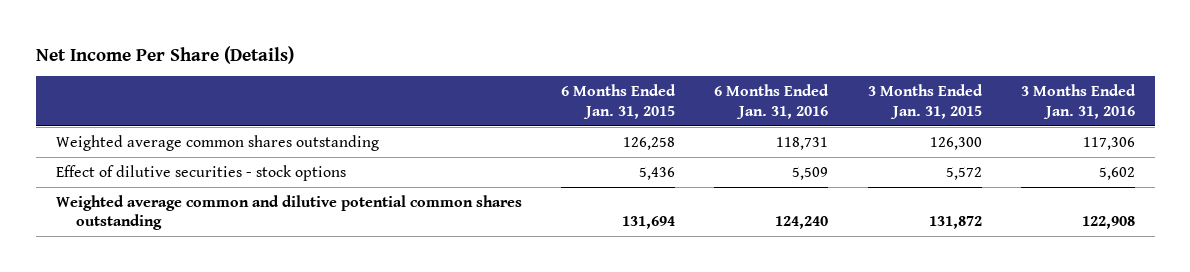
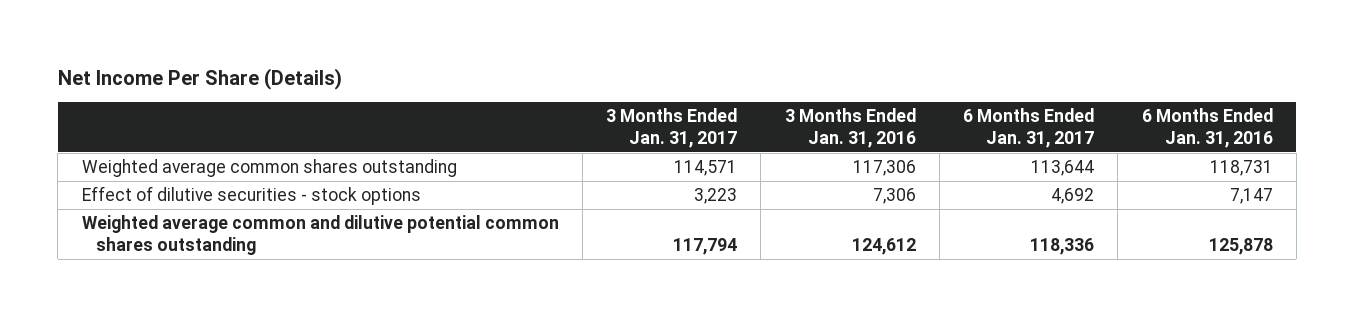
[560,84,676,119] 6 Months Ended Jan. 31, 2015 -> none
[867,84,983,119] 3 Months Ended Jan. 31, 2015 -> none
none -> [606,108,738,149] 3 Months Ended Jan. 31, 2017
none -> [963,108,1095,149] 6 Months Ended Jan. 31, 2017
[792,166,829,180] 5,509 -> [1229,187,1273,204] 7,147
[1098,166,1135,180] 5,602 -> [872,187,916,204] 7,306
[775,216,829,230] 124,240 -> [1208,237,1273,255] 125,878
[1081,216,1135,230] 122,908 -> [851,237,916,255] 124,612

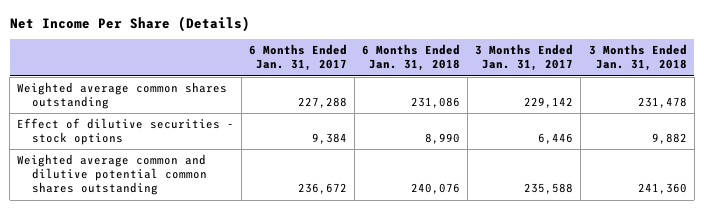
[784,108,916,149] 3 Months Ended Jan. 31, 2016 -> none
[1141,108,1273,149] 6 Months Ended Jan. 31, 2016 -> none
none -> [362,44,461,72] 6 Months Ended Jan. 31, 2018
none -> [588,44,687,72] 3 Months Ended Jan. 31, 2018
[674,159,738,176] 114,571 -> [524,97,574,109] 229,142
[1031,159,1095,176] 113,644 -> [298,97,348,109] 227,288
[694,187,738,204] 3,223 -> [538,133,574,145] 6,446
[1051,187,1095,204] 4,692 -> [312,133,348,145] 9,384
[673,237,738,255] 117,794 -> [524,183,574,195] 235,588
[1030,237,1095,255] 118,336 -> [298,183,348,195] 236,672

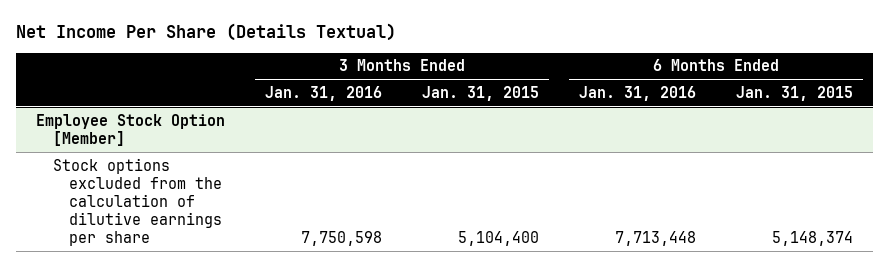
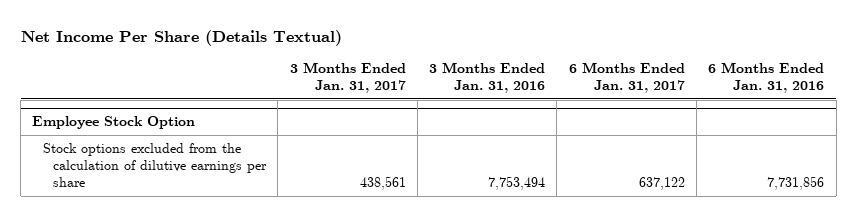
[422,85,540,101] Jan. 31, 2015 -> none
[736,85,854,101] Jan. 31, 2015 -> none
none -> [289,61,406,94] 3 Months Ended Jan. 31, 2017
none -> [568,61,685,94] 6 Months Ended Jan. 31, 2017
[35,113,225,146] Employee Stock Option [Member] -> [32,116,196,130] Employee Stock Option
[301,231,383,247] 7,750,598 -> [488,176,546,191] 7,753,494
[615,231,697,247] 7,713,448 -> [767,176,825,191] 7,731,856

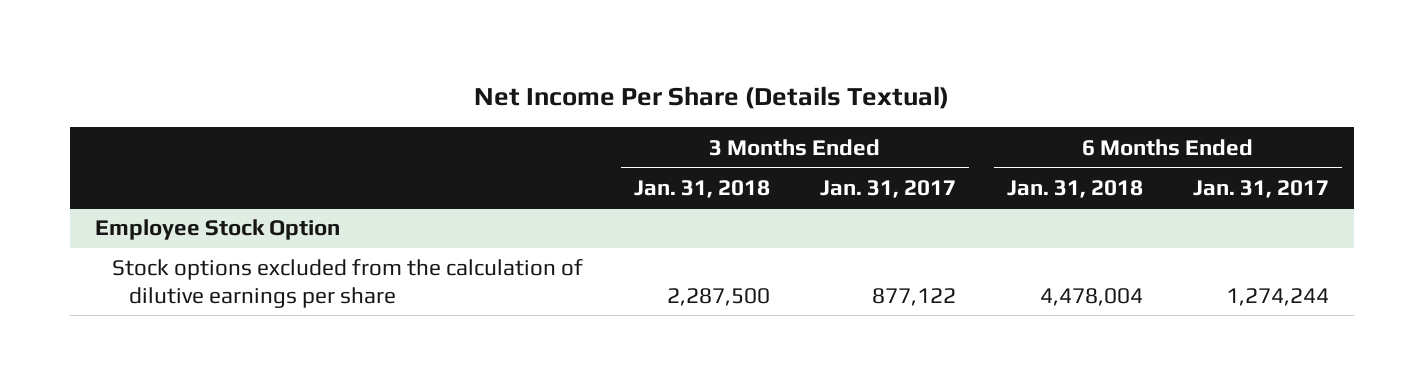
[429,61,546,94] 3 Months Ended Jan. 31, 2016 -> none
[708,61,825,94] 6 Months Ended Jan. 31, 2016 -> none
none -> [633,179,770,198] Jan. 31, 2018
none -> [1006,179,1143,198] Jan. 31, 2018
[359,176,406,191] 438,561 -> [872,287,957,306] 877,122
[638,177,685,191] 637,122 -> [1225,287,1329,306] 1,274,244

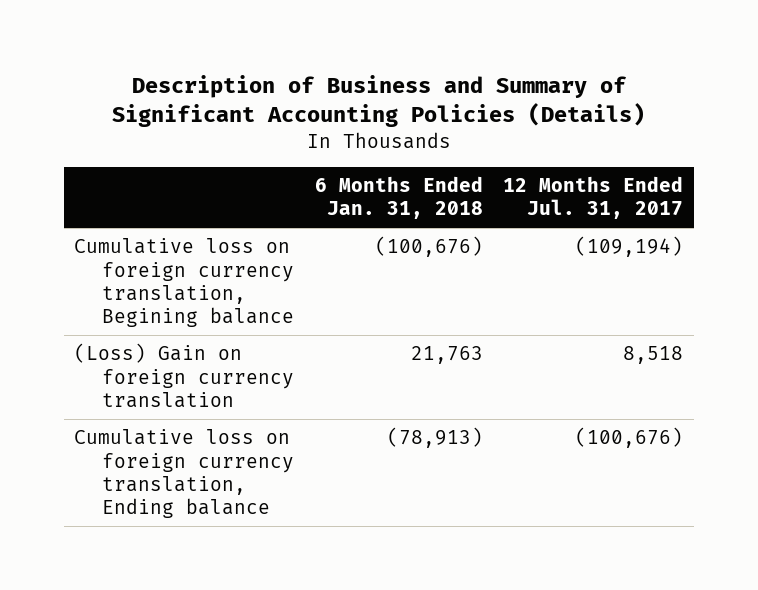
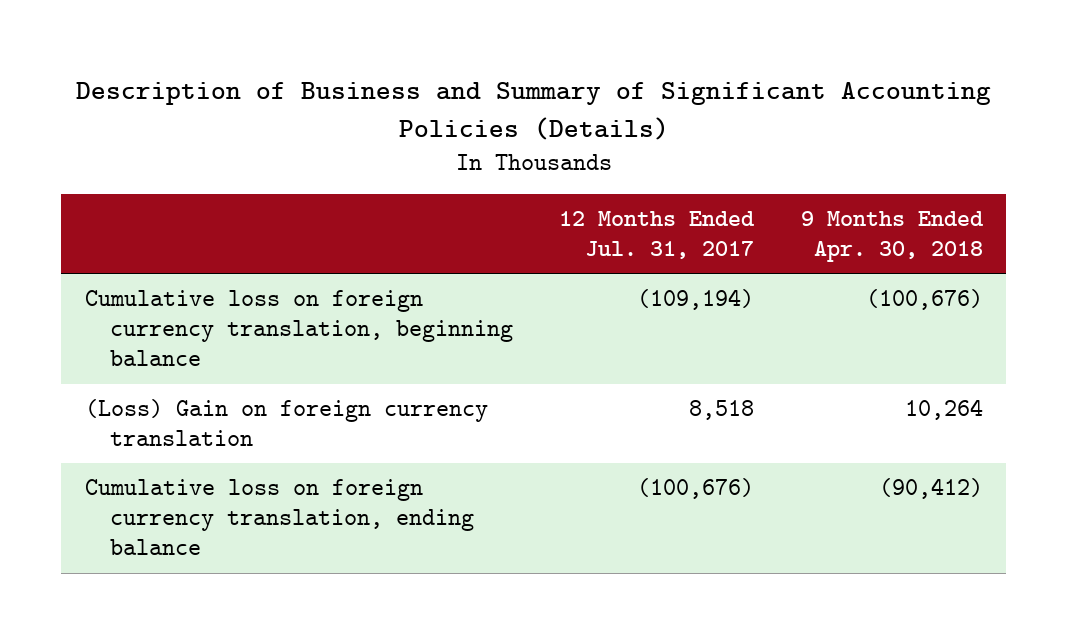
[314,175,483,220] 6 Months Ended Jan. 31, 2018 -> none
none -> [800,210,984,263] 9 Months Ended Apr. 30, 2018
[74,238,294,327] Cumulative loss on foreign currency translation, Begining balance -> [84,290,513,367] Cumulative loss on foreign currency translation, beginning balance
[74,429,294,518] Cumulative loss on foreign currency translation, Ending balance -> [84,479,474,556] Cumulative loss on foreign currency translation, ending balance

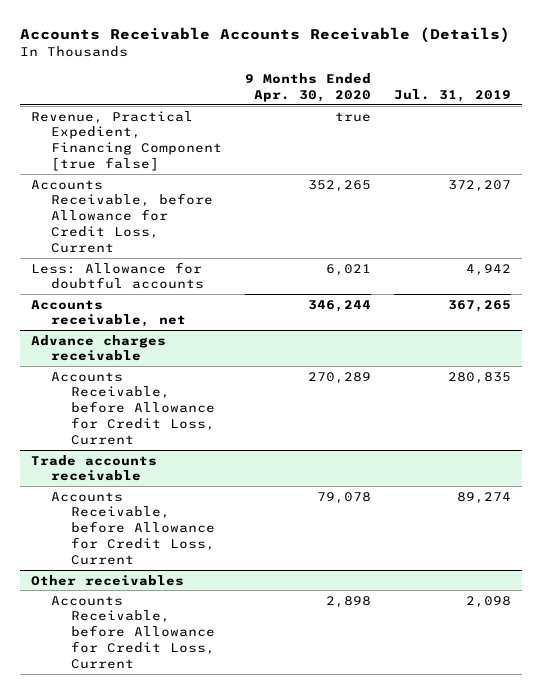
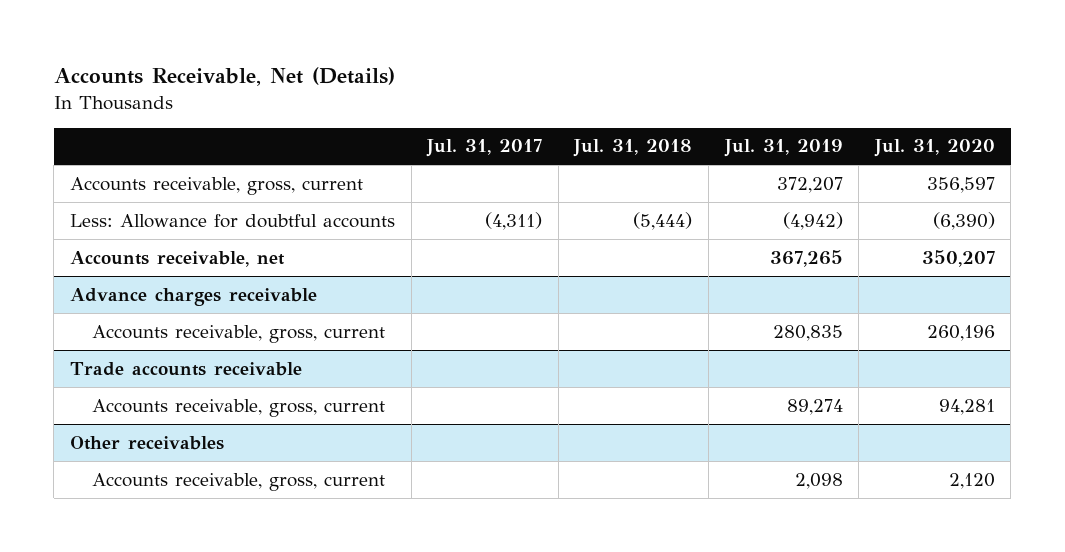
[19,27,510,44] Accounts Receivable Accounts Receivable (Details) -> [53,67,395,87] Accounts Receivable, Net (Details)
[244,72,371,102] 9 Months Ended Apr. 30, 2020 -> none
none -> [426,139,543,158] Jul. 31, 2017
none -> [573,139,693,158] Jul. 31, 2018
none -> [873,139,995,158] Jul. 31, 2020
[31,110,223,172] Revenue, Practical Expedient, Financing Component [true false] -> none
[31,179,214,253] Accounts Receivable, before Allowance for Credit Loss, Current -> [70,176,364,195] Accounts receivable, gross, current
[465,263,511,276] 4,942 -> [782,211,843,230] (4,942)
[51,371,215,445] Accounts Receivable, before Allowance for Credit Loss, Current -> [91,324,385,343] Accounts receivable, gross, current
[51,491,215,565] Accounts Receivable, before Allowance for Credit Loss, Current -> [91,398,385,417] Accounts receivable, gross, current
[51,595,215,669] Accounts Receivable, before Allowance for Credit Loss, Current -> [91,472,385,491] Accounts receivable, gross, current

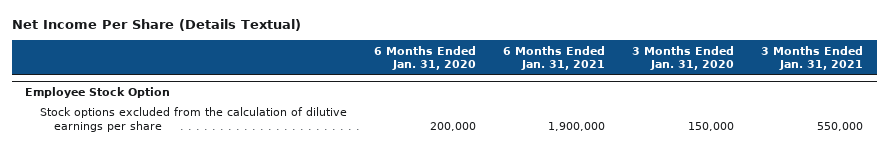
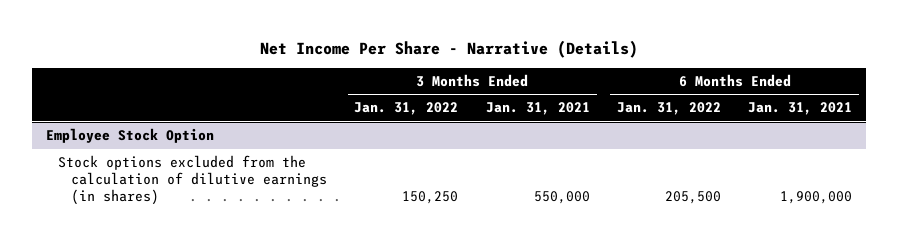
[11,19,301,32] Net Income Per Share (Details Textual) -> [260,39,639,58] Net Income Per Share - Narrative (Details)
[373,45,476,71] 6 Months Ended Jan. 31, 2020 -> none
[632,45,735,71] 3 Months Ended Jan. 31, 2020 -> none
none -> [354,102,459,116] Jan. 31, 2022
none -> [617,102,722,116] Jan. 31, 2022
[39,107,347,132] Stock options excluded from the calculation of dilutive earnings per share -> [58,155,328,206] Stock options excluded from the calculation of dilutive earnings (in shares)

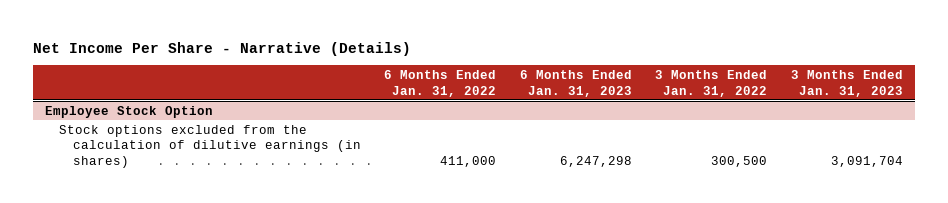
[485,102,590,116] Jan. 31, 2021 -> none
[748,102,853,116] Jan. 31, 2021 -> none
none -> [519,69,632,97] 6 Months Ended Jan. 31, 2023
none -> [790,69,903,97] 3 Months Ended Jan. 31, 2023
[402,191,459,205] 150,250 -> [711,155,768,167] 300,500
[665,191,722,205] 205,500 -> [440,155,497,167] 411,000

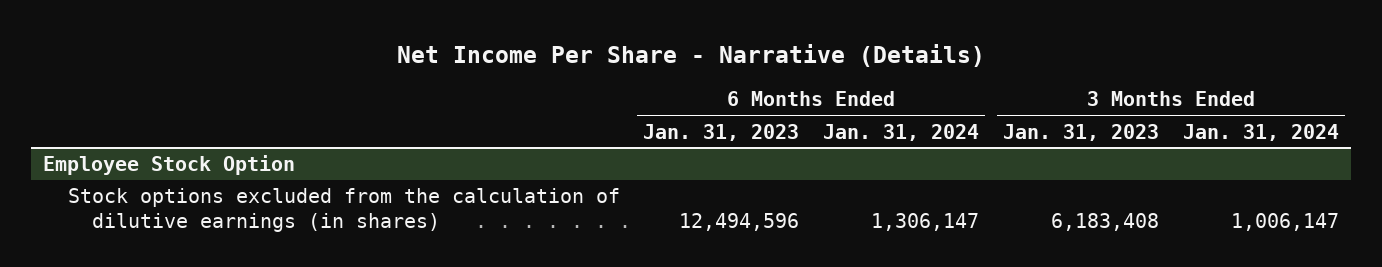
[384,69,497,97] 6 Months Ended Jan. 31, 2022 -> none
[655,69,768,97] 3 Months Ended Jan. 31, 2022 -> none
none -> [823,123,980,141] Jan. 31, 2024
none -> [1183,123,1340,141] Jan. 31, 2024
[559,155,632,167] 6,247,298 -> [679,212,800,231] 12,494,596
[830,155,903,167] 3,091,704 -> [1051,212,1160,231] 6,183,408

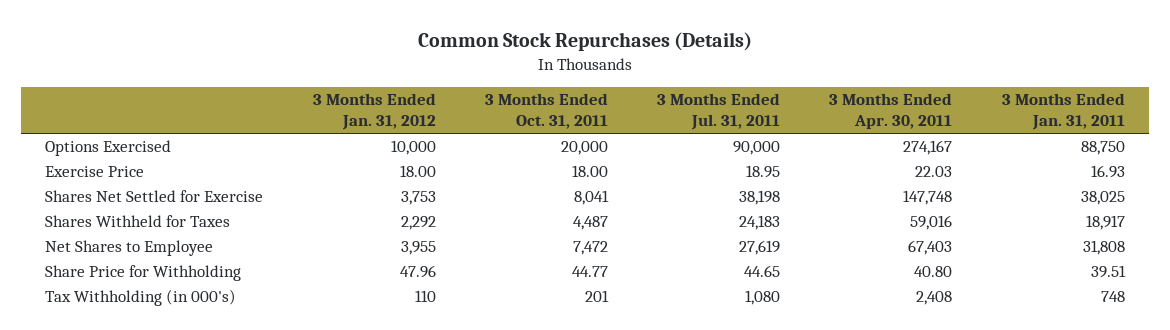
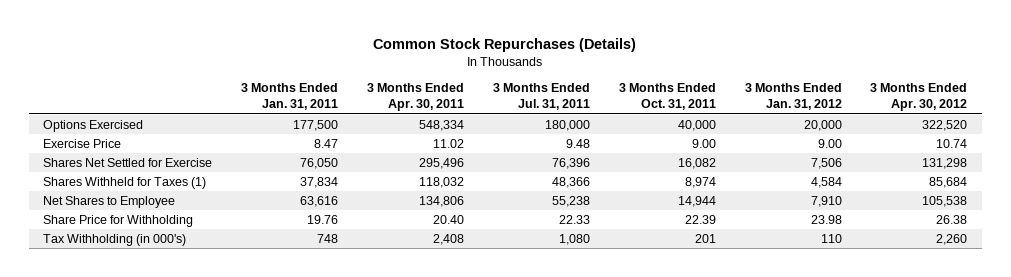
none -> [870,83,968,112] 3 Months Ended Apr. 30, 2012
[390,140,436,156] 10,000 -> [803,120,842,132] 20,000
[560,141,608,156] 20,000 -> [677,120,716,132] 40,000
[733,141,781,156] 90,000 -> [544,120,590,132] 180,000
[903,140,953,156] 274,167 -> [419,120,465,132] 548,334
[1080,141,1125,156] 88,750 -> [293,120,339,132] 177,500
[399,165,436,178] 18.00 -> [817,139,842,149] 9.00
[571,165,608,178] 18.00 -> [691,139,716,149] 9.00
[746,165,781,179] 18.95 -> [565,139,590,149] 9.48
[915,166,953,178] 22.03 -> [433,139,465,149] 11.02
[1090,165,1125,179] 16.93 -> [314,139,339,149] 8.47
[400,191,436,206] 3,753 -> [810,158,842,170] 7,506
[573,190,609,206] 8,041 -> [677,158,716,170] 16,082
[739,190,781,206] 38,198 -> [551,158,590,170] 76,396
[903,190,953,206] 147,748 -> [419,158,465,170] 295,496
[1080,191,1125,206] 38,025 -> [300,158,339,170] 76,050
[45,215,231,228] Shares Withheld for Taxes -> [43,177,207,190] Shares Withheld for Taxes (1)
[400,216,436,231] 2,292 -> [810,177,842,189] 4,584
[572,216,608,231] 4,487 -> [684,177,716,189] 8,974
[739,215,781,231] 24,183 -> [551,177,590,189] 48,366
[910,215,953,231] 59,016 -> [419,177,465,189] 118,032
[1085,215,1125,231] 18,917 -> [300,177,339,189] 37,834
[400,241,436,256] 3,955 -> [810,196,842,208] 7,910
[572,241,608,256] 7,472 -> [677,196,716,208] 14,944
[739,240,781,256] 27,619 -> [551,196,590,208] 55,238
[908,240,953,256] 67,403 -> [419,196,465,208] 134,806
[1082,240,1125,256] 31,808 -> [300,196,339,208] 63,616
[399,265,436,279] 47.96 -> [810,215,842,225] 23.98
[571,266,608,278] 44.77 -> [684,215,716,225] 22.39
[744,265,781,278] 44.65 -> [558,215,590,225] 22.33
[914,266,953,278] 40.80 -> [433,215,465,225] 20.40
[1090,265,1126,279] 39.51 -> [307,215,339,225] 19.76

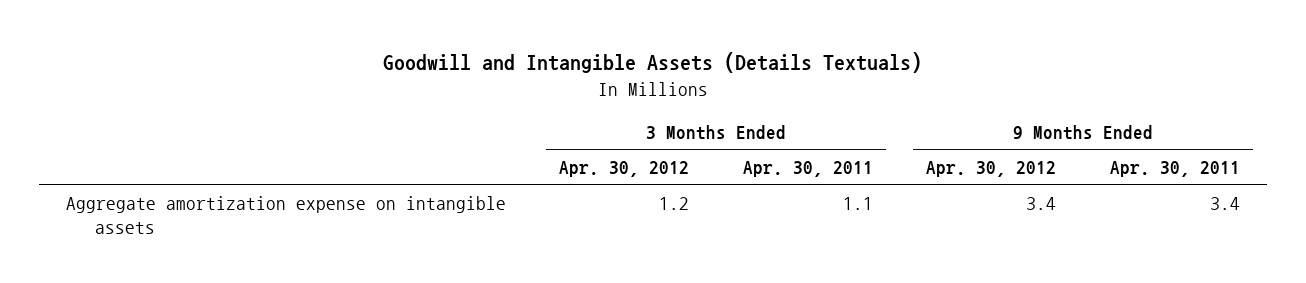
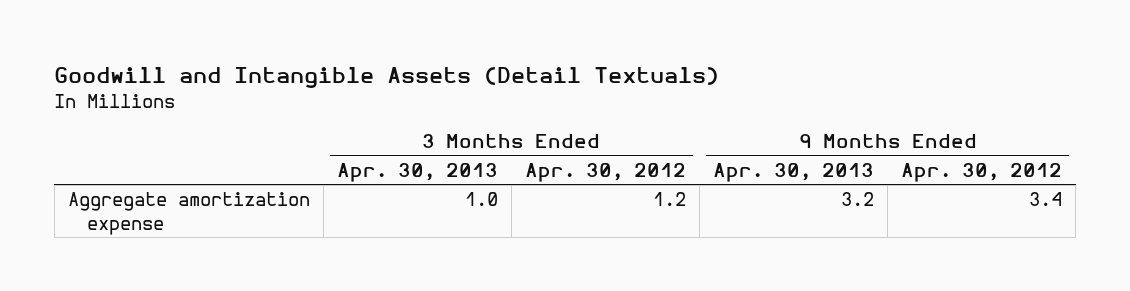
[382,51,922,73] Goodwill and Intangible Assets (Details Textuals) -> [54,66,720,88] Goodwill and Intangible Assets (Detail Textuals)
[742,160,873,177] Apr. 30, 2011 -> none
[1109,160,1240,177] Apr. 30, 2011 -> none
none -> [336,162,498,182] Apr. 30, 2013
none -> [713,162,875,182] Apr. 30, 2013
[65,195,506,235] Aggregate amortization expense on intangible assets -> [67,192,310,235] Aggregate amortization expense

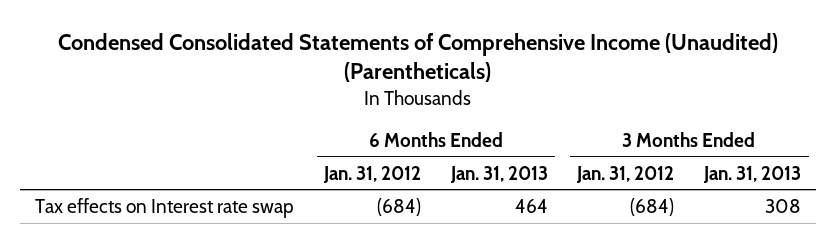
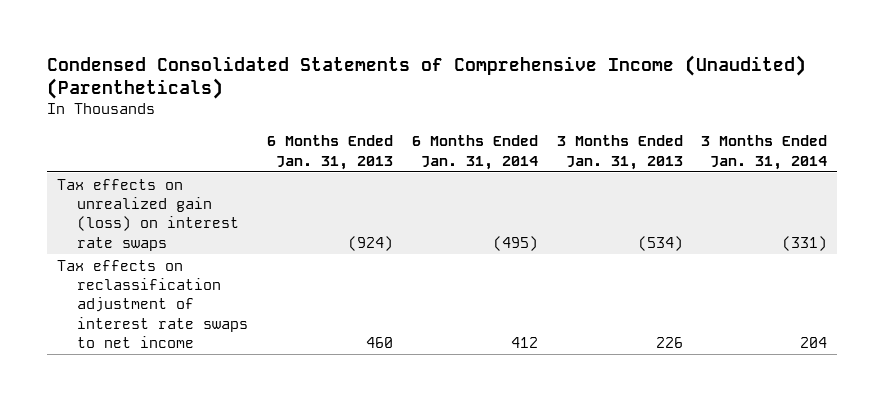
[322,165,421,183] Jan. 31, 2012 -> none
[576,165,675,183] Jan. 31, 2012 -> none
none -> [411,135,538,170] 6 Months Ended Jan. 31, 2014
none -> [701,135,828,170] 3 Months Ended Jan. 31, 2014
[35,197,295,218] Tax effects on Interest rate swap -> [56,178,239,251] Tax effects on unrealized gain (loss) on interest rate swaps
[514,198,548,213] 464 -> [347,235,393,251] (924)
[765,198,802,213] 308 -> [637,235,683,251] (534)
none -> [56,259,248,348] Tax effects on reclassification adjustment of interest rate swaps to net income

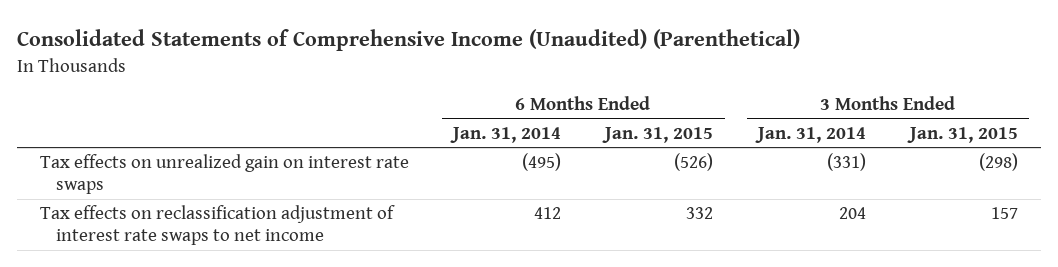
[47,54,807,100] Condensed Consolidated Statements of Comprehensive Income (Unaudited) (Parentheticals) -> [17,29,801,52] Consolidated Statements of Comprehensive Income (Unaudited) (Parenthetical)
[266,135,393,170] 6 Months Ended Jan. 31, 2013 -> none
[556,135,683,170] 3 Months Ended Jan. 31, 2013 -> none
none -> [602,126,714,143] Jan. 31, 2015
none -> [907,126,1019,143] Jan. 31, 2015
[56,178,239,251] Tax effects on unrealized gain (loss) on interest rate swaps -> [39,153,409,195] Tax effects on unrealized gain on interest rate swaps

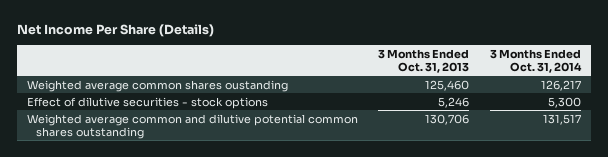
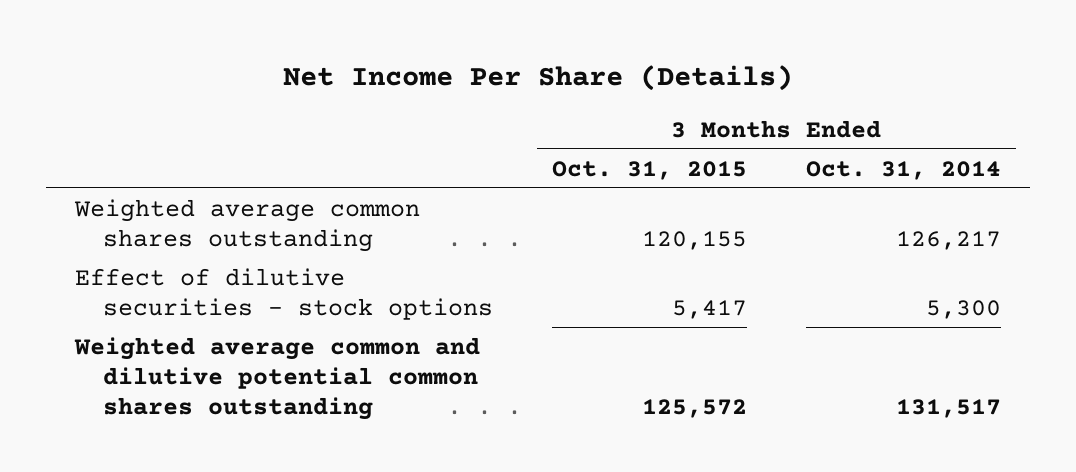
[378,48,470,73] 3 Months Ended Oct. 31, 2013 -> none
none -> [551,160,747,180] Oct. 31, 2015
[27,79,289,92] Weighted average common shares oustanding -> [74,198,421,252] Weighted average common shares outstanding

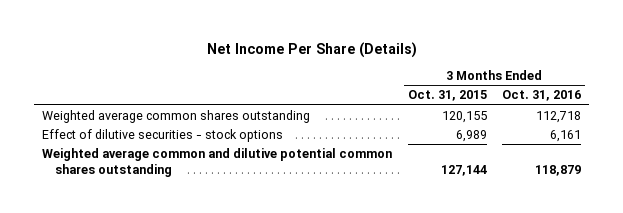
[805,160,1001,180] Oct. 31, 2014 -> none
none -> [502,90,582,102] Oct. 31, 2016
[671,299,747,319] 5,417 -> [455,130,487,143] 6,989
[641,398,747,418] 125,572 -> [440,164,487,176] 127,144

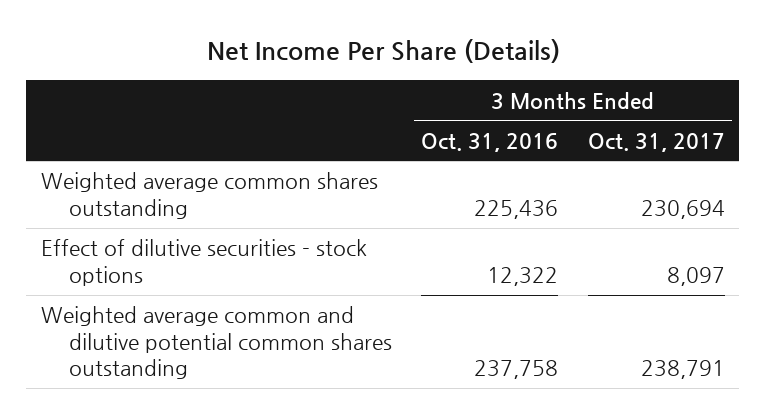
[407,90,487,102] Oct. 31, 2015 -> none
none -> [587,132,725,152] Oct. 31, 2017
[536,111,582,124] 112,718 -> [474,199,559,219] 225,436
[550,130,582,143] 6,161 -> [487,266,559,286] 12,322
[535,164,582,176] 118,879 -> [474,360,559,380] 237,758

